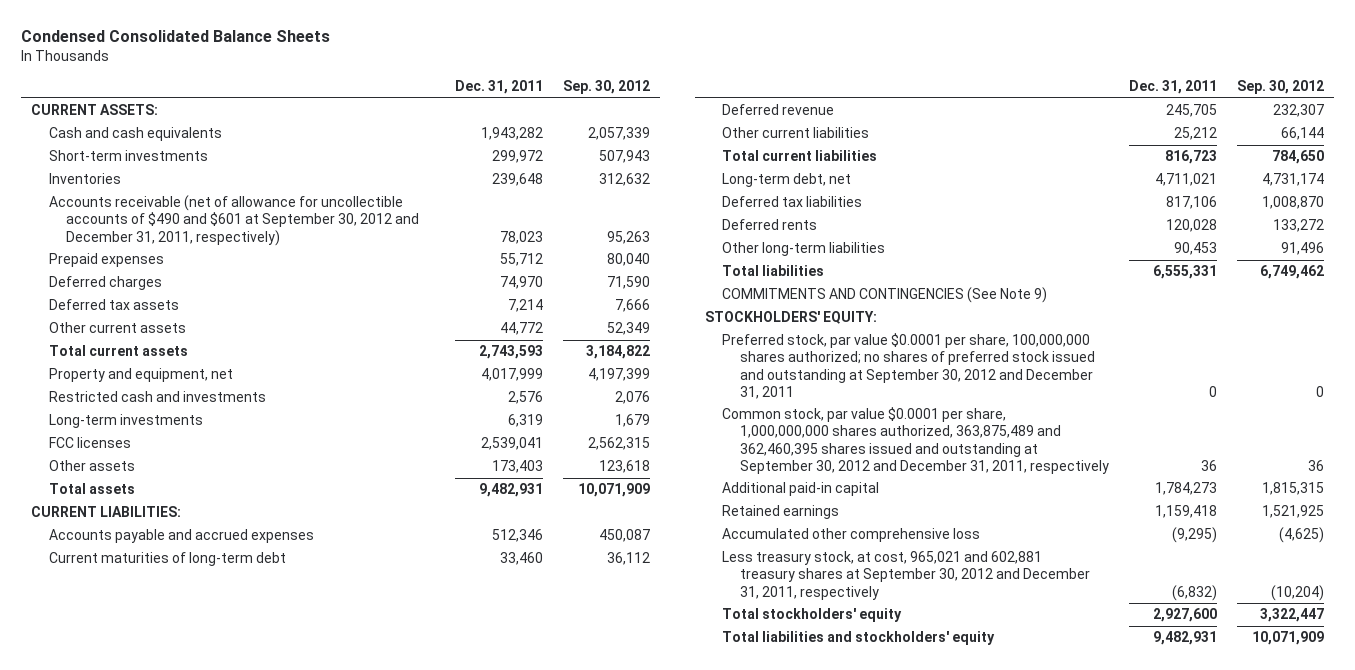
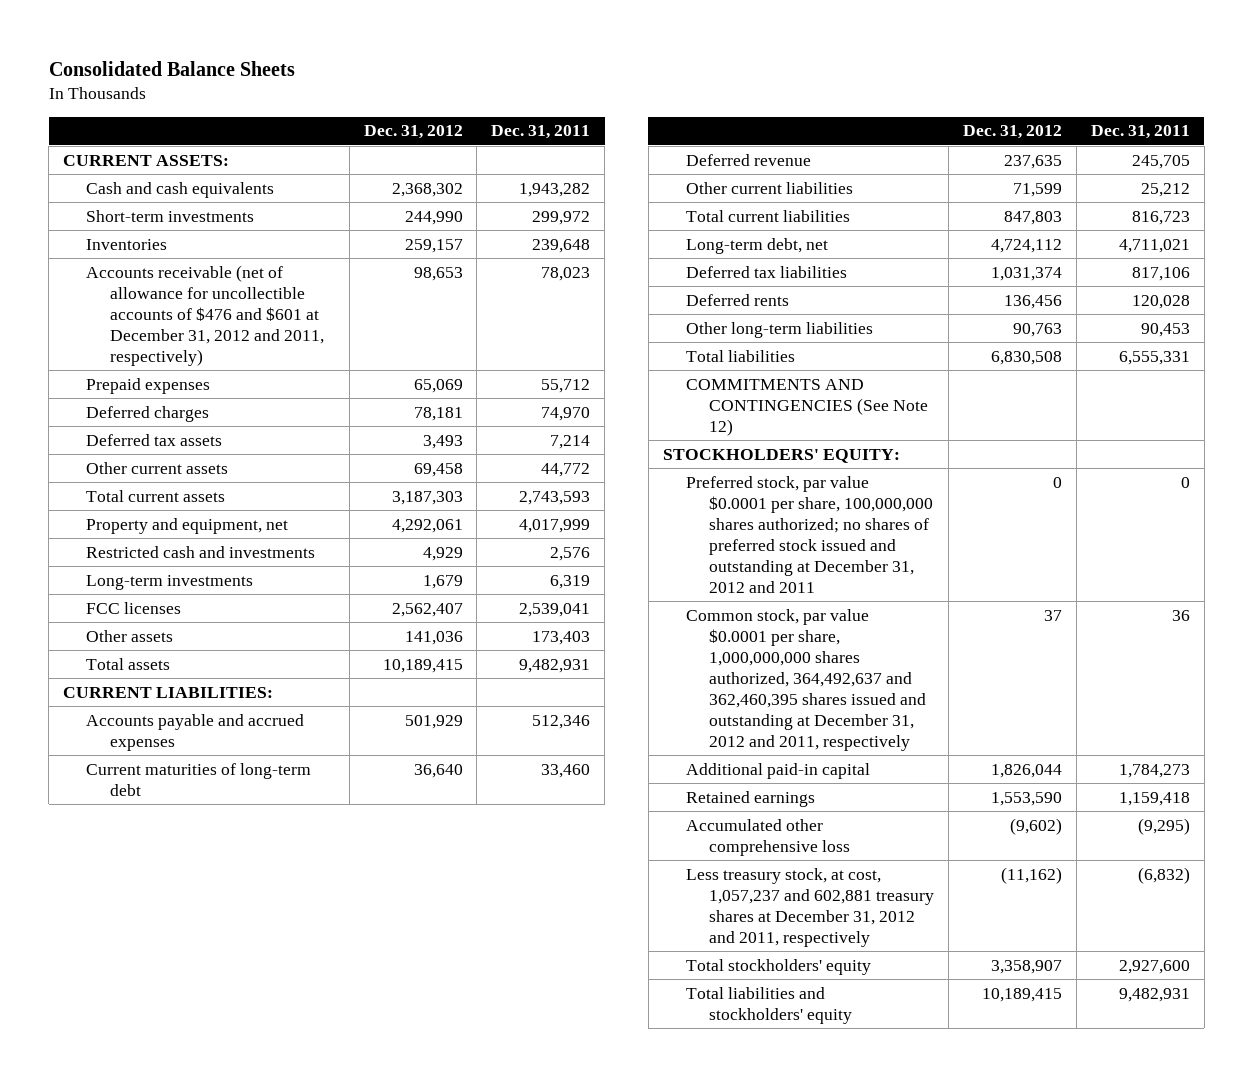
[21,30,331,43] Condensed Consolidated Balance Sheets -> [48,60,295,76] Consolidated Balance Sheets
[563,80,651,95] Sep. 30, 2012 -> none
none -> [363,125,463,140] Dec. 31, 2012
[48,195,420,246] Accounts receivable (net of allowance for uncollectible accounts of $490 and $601 at September 30, 2012 and December 31, 2011, respectively) -> [86,264,324,366] Accounts receivable (net of allowance for uncollectible accounts of $476 and $601 at December 31, 2012 and 2011, respectively)
[722,287,1048,304] COMMITMENTS AND CONTINGENCIES (See Note 9) -> [685,378,929,436] COMMITMENTS AND CONTINGENCIES (See Note 12)
[722,333,1095,399] Preferred stock, par value $0.0001 per share, 100,000,000 shares authorized; no shares of preferred stock issued and outstanding at September 30, 2012 and December 31, 2011 -> [685,475,934,594] Preferred stock, par value $0.0001 per share, 100,000,000 shares authorized; no shares of preferred stock issued and outstanding at December 31, 2012 and 2011
[722,407,1109,474] Common stock, par value $0.0001 per share, 1,000,000,000 shares authorized, 363,875,489 and 362,460,395 shares issued and outstanding at September 30, 2012 and December 31, 2011, respectively -> [685,608,927,752] Common stock, par value $0.0001 per share, 1,000,000,000 shares authorized, 364,492,637 and 362,460,395 shares issued and outstanding at December 31, 2012 and 2011, respectively
[722,551,1090,600] Less treasury stock, at cost, 965,021 and 602,881 treasury shares at September 30, 2012 and December 31, 2011, respectively -> [685,867,935,947] Less treasury stock, at cost, 1,057,237 and 602,881 treasury shares at December 31, 2012 and 2011, respectively

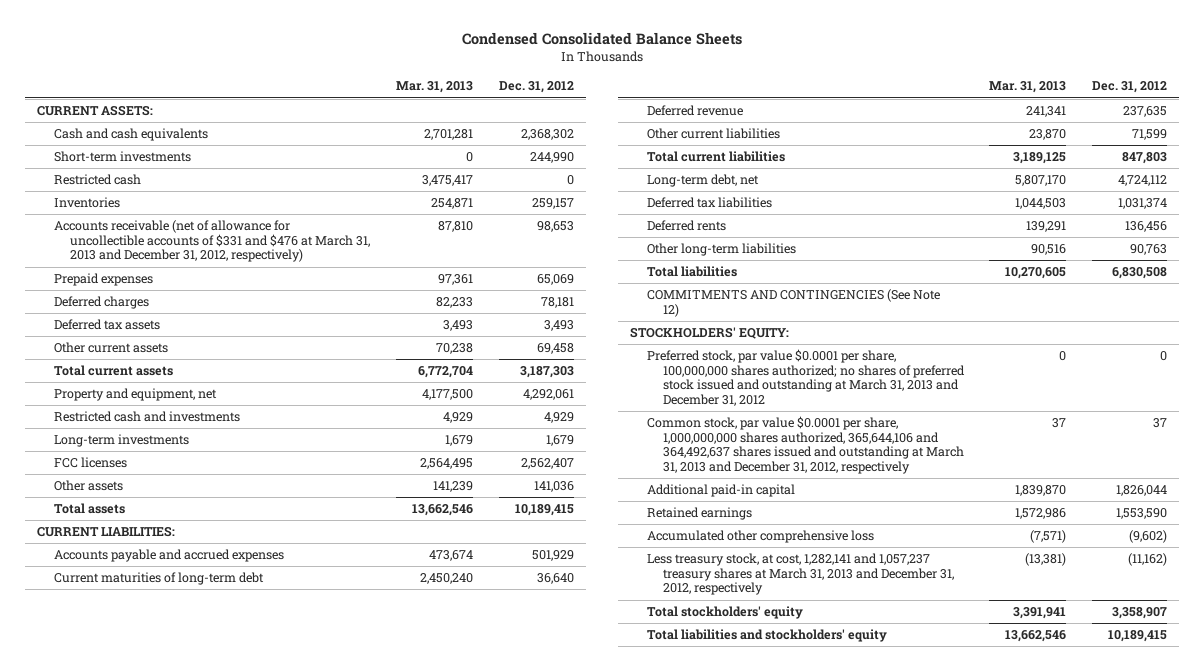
[48,60,295,76] Consolidated Balance Sheets -> [462,32,743,46] Condensed Consolidated Balance Sheets
[491,125,591,140] Dec. 31, 2011 -> none
none -> [396,81,474,94] Mar. 31, 2013
none -> [53,174,141,186] Restricted cash
[86,264,324,366] Accounts receivable (net of allowance for uncollectible accounts of $476 and $601 at December 31, 2012 and 2011, respectively) -> [53,220,371,263] Accounts receivable (net of allowance for uncollectible accounts of $331 and $476 at March 31, 2013 and December 31, 2012, respectively)
[685,475,934,594] Preferred stock, par value $0.0001 per share, 100,000,000 shares authorized; no shares of preferred stock issued and outstanding at December 31, 2012 and 2011 -> [646,349,966,406] Preferred stock, par value $0.0001 per share, 100,000,000 shares authorized; no shares of preferred stock issued and outstanding at March 31, 2013 and December 31, 2012
[685,608,927,752] Common stock, par value $0.0001 per share, 1,000,000,000 shares authorized, 364,492,637 and 362,460,395 shares issued and outstanding at December 31, 2012 and 2011, respectively -> [646,416,965,474] Common stock, par value $0.0001 per share, 1,000,000,000 shares authorized, 365,644,106 and 364,492,637 shares issued and outstanding at March 31, 2013 and December 31, 2012, respectively
[685,867,935,947] Less treasury stock, at cost, 1,057,237 and 602,881 treasury shares at December 31, 2012 and 2011, respectively -> [646,553,955,596] Less treasury stock, at cost, 1,282,141 and 1,057,237 treasury shares at March 31, 2013 and December 31, 2012, respectively

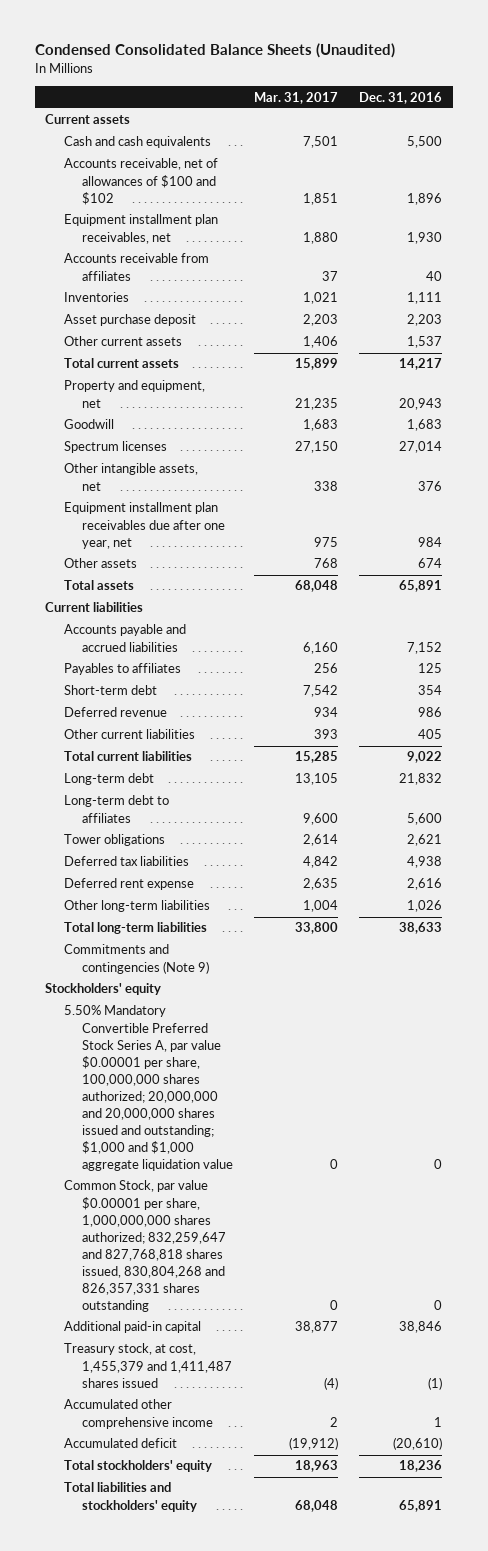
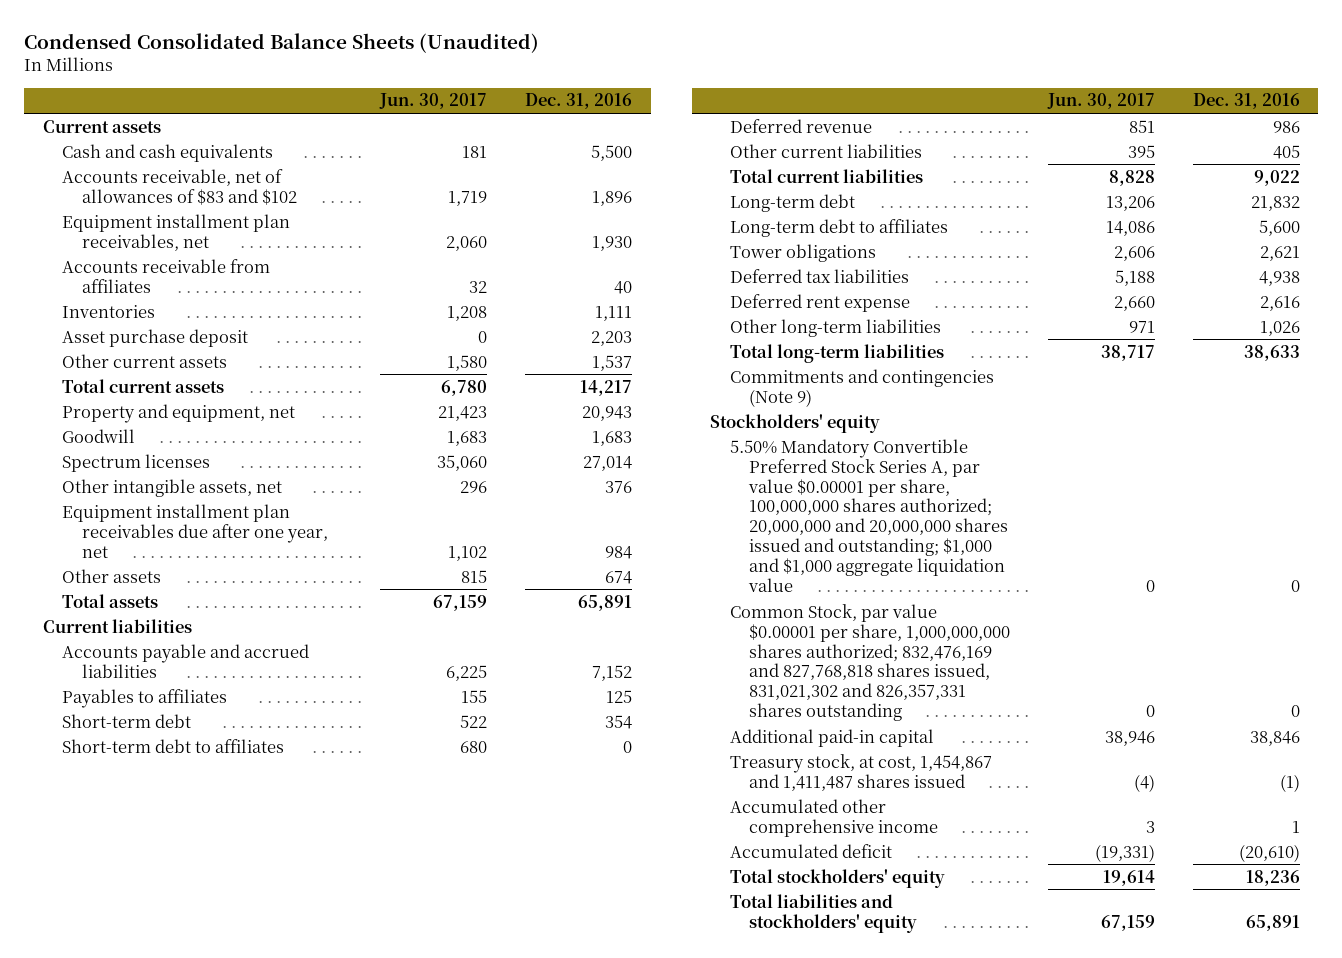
[254,91,339,104] Mar. 31, 2017 -> none
none -> [379,93,488,110] Jun. 30, 2017
[63,158,218,205] Accounts receivable, net of allowances of $100 and $102 -> [62,168,297,205] Accounts receivable, net of allowances of $83 and $102
none -> [62,738,285,753] Short-term debt to affiliates
[63,1180,226,1312] Common Stock, par value $0.00001 per share, 1,000,000,000 shares authorized; 832,259,647 and 827,768,818 shares issued, 830,804,268 and 826,357,331 shares outstanding -> [729,603,1011,722] Common Stock, par value $0.00001 per share, 1,000,000,000 shares authorized; 832,476,169 and 827,768,818 shares issued, 831,021,302 and 826,357,331 shares outstanding
[63,1343,232,1388] Treasury stock, at cost, 1,455,379 and 1,411,487 shares issued -> [729,753,992,791] Treasury stock, at cost, 1,454,867 and 1,411,487 shares issued

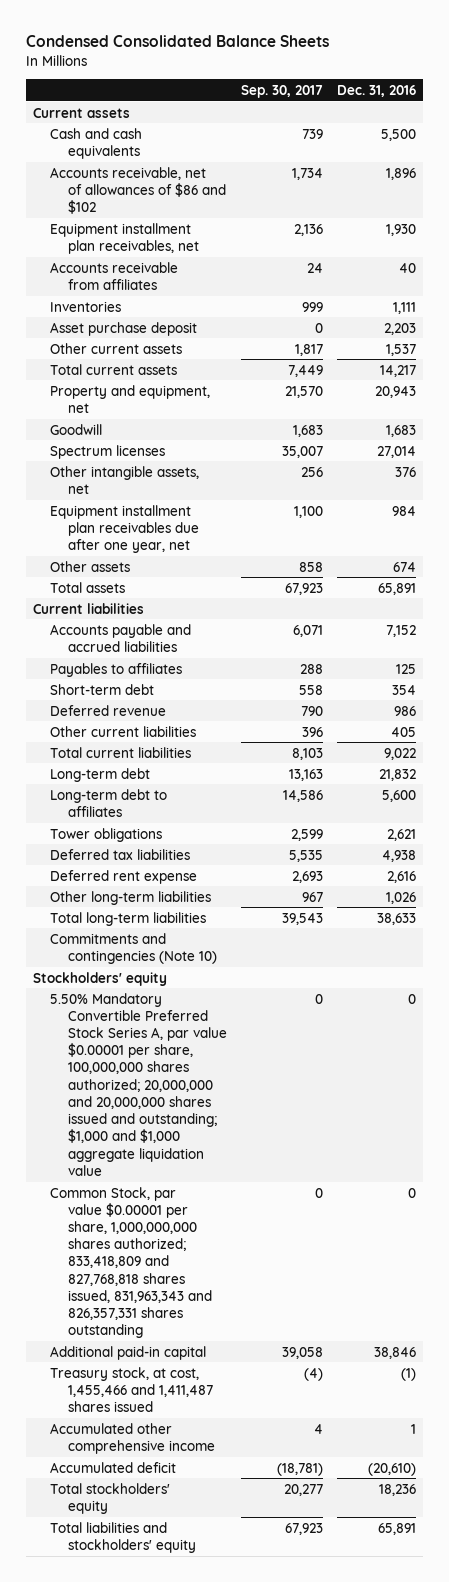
[23,33,539,54] Condensed Consolidated Balance Sheets (Unaudited) -> [25,35,329,48] Condensed Consolidated Balance Sheets
[379,93,488,110] Jun. 30, 2017 -> none
none -> [241,84,324,98] Sep. 30, 2017
[62,168,297,205] Accounts receivable, net of allowances of $83 and $102 -> [50,166,227,214] Accounts receivable, net of allowances of $86 and $102
[62,738,285,753] Short-term debt to affiliates -> none
[729,368,994,407] Commitments and contingencies (Note 9) -> [50,932,218,964] Commitments and contingencies (Note 10)
[729,603,1011,722] Common Stock, par value $0.00001 per share, 1,000,000,000 shares authorized; 832,476,169 and 827,768,818 shares issued, 831,021,302 and 826,357,331 shares outstanding -> [50,1186,213,1339] Common Stock, par value $0.00001 per share, 1,000,000,000 shares authorized; 833,418,809 and 827,768,818 shares issued, 831,963,343 and 826,357,331 shares outstanding
[729,753,992,791] Treasury stock, at cost, 1,454,867 and 1,411,487 shares issued -> [50,1366,214,1412] Treasury stock, at cost, 1,455,466 and 1,411,487 shares issued

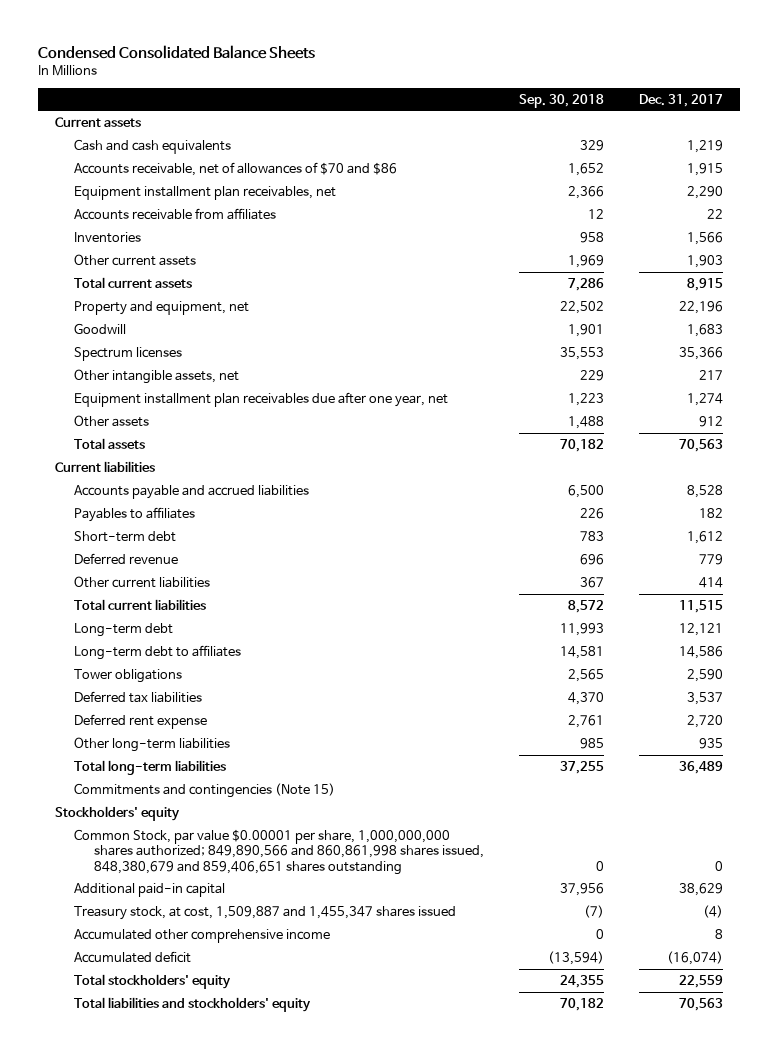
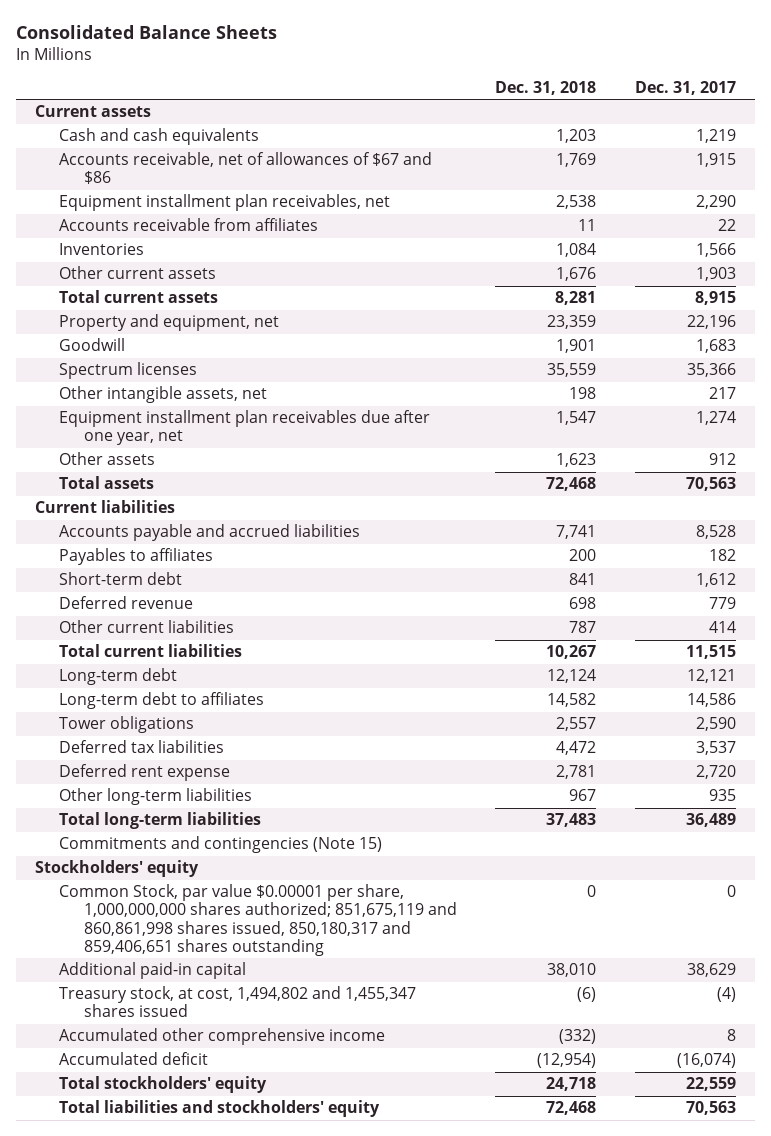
[37,44,315,59] Condensed Consolidated Balance Sheets -> [15,25,277,40] Consolidated Balance Sheets
[518,93,604,108] Sep. 30, 2018 -> none
none -> [495,80,597,95] Dec. 31, 2018
[74,161,398,176] Accounts receivable, net of allowances of $70 and $86 -> [59,152,433,185] Accounts receivable, net of allowances of $67 and $86
[74,828,484,875] Common Stock, par value $0.00001 per share, 1,000,000,000 shares authorized; 849,890,566 and 860,861,998 shares issued, 848,380,679 and 859,406,651 shares outstanding -> [59,884,457,956] Common Stock, par value $0.00001 per share, 1,000,000,000 shares authorized; 851,675,119 and 860,861,998 shares issued, 850,180,317 and 859,406,651 shares outstanding
[74,905,457,920] Treasury stock, at cost, 1,509,887 and 1,455,347 shares issued -> [59,986,417,1018] Treasury stock, at cost, 1,494,802 and 1,455,347 shares issued

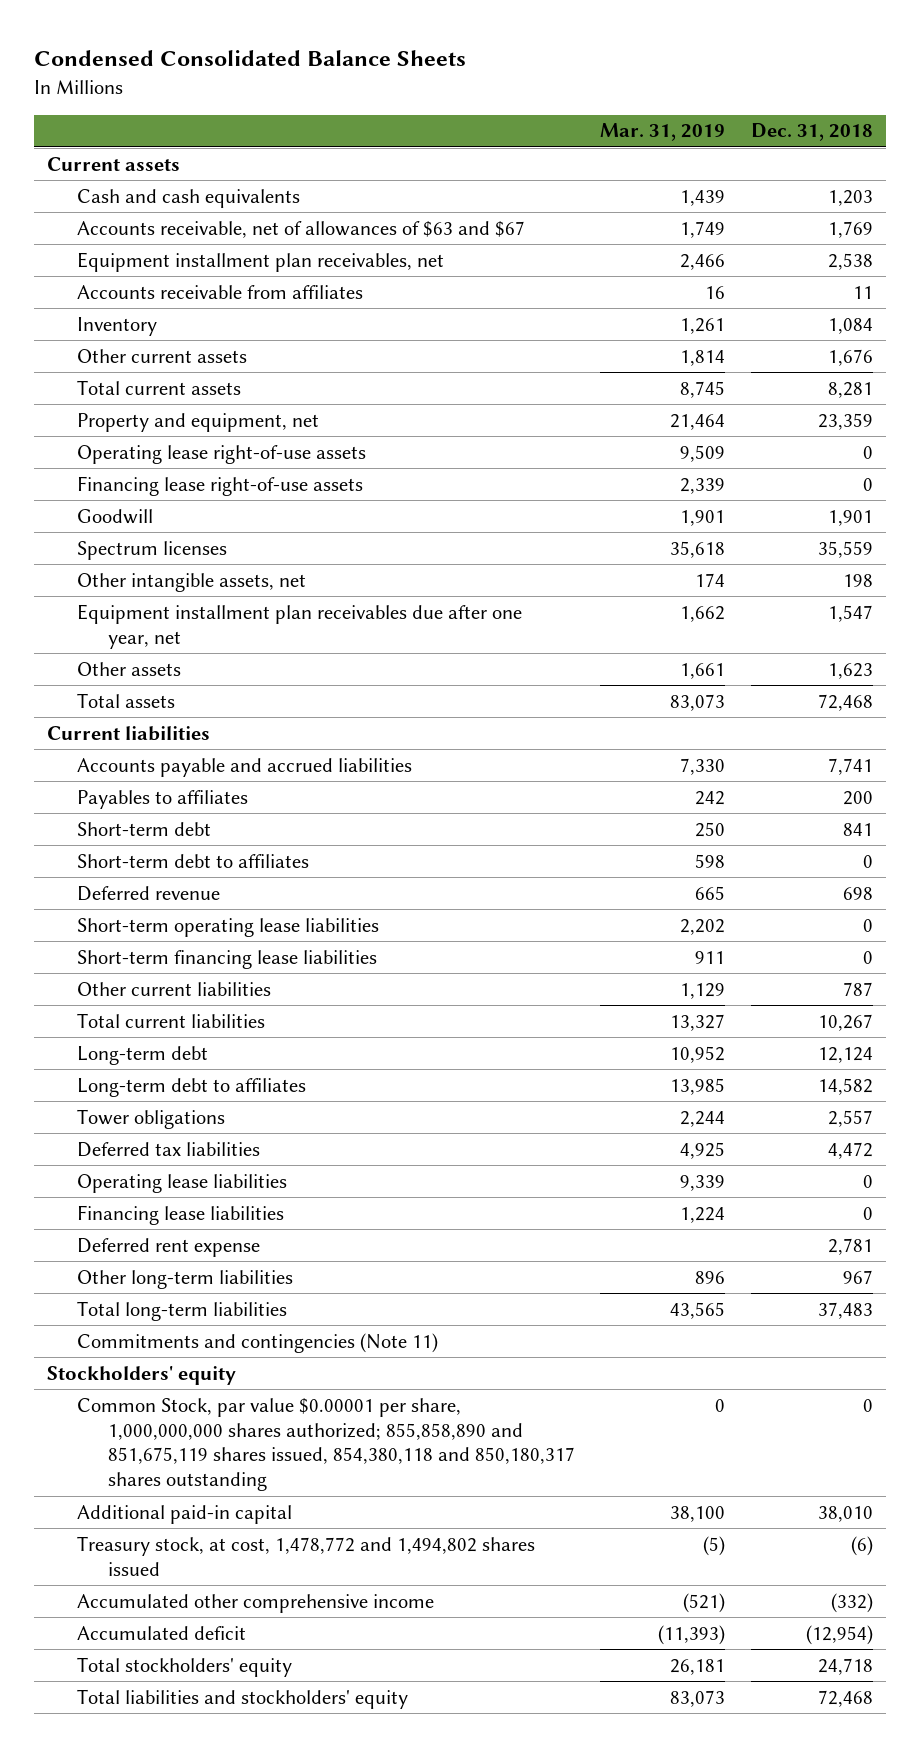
[15,25,277,40] Consolidated Balance Sheets -> [34,50,467,67] Condensed Consolidated Balance Sheets
[635,80,737,95] Dec. 31, 2017 -> none
none -> [600,123,726,142] Mar. 31, 2019
[59,152,433,185] Accounts receivable, net of allowances of $67 and $86 -> [77,220,526,238] Accounts receivable, net of allowances of $63 and $67
[59,243,145,256] Inventories -> [77,316,158,336] Inventory
none -> [77,444,367,464] Operating lease right-of-use assets
none -> [77,475,364,496] Financing lease right-of-use assets
none -> [77,853,310,868] Short-term debt to affiliates
none -> [77,917,380,937] Short-term operating lease liabilities
none -> [77,949,378,969] Short-term financing lease liabilities
none -> [77,1173,288,1193] Operating lease liabilities
none -> [77,1204,285,1225] Financing lease liabilities
[59,836,383,854] Commitments and contingencies (Note 15) -> [77,1332,439,1353] Commitments and contingencies (Note 11)
[59,884,457,956] Common Stock, par value $0.00001 per share, 1,000,000,000 shares authorized; 851,675,119 and 860,861,998 shares issued, 850,180,317 and 859,406,651 shares outstanding -> [77,1397,576,1492] Common Stock, par value $0.00001 per share, 1,000,000,000 shares authorized; 855,858,890 and 851,675,119 shares issued, 854,380,118 and 850,180,317 shares outstanding
[59,986,417,1018] Treasury stock, at cost, 1,494,802 and 1,455,347 shares issued -> [77,1535,536,1576] Treasury stock, at cost, 1,478,772 and 1,494,802 shares issued

